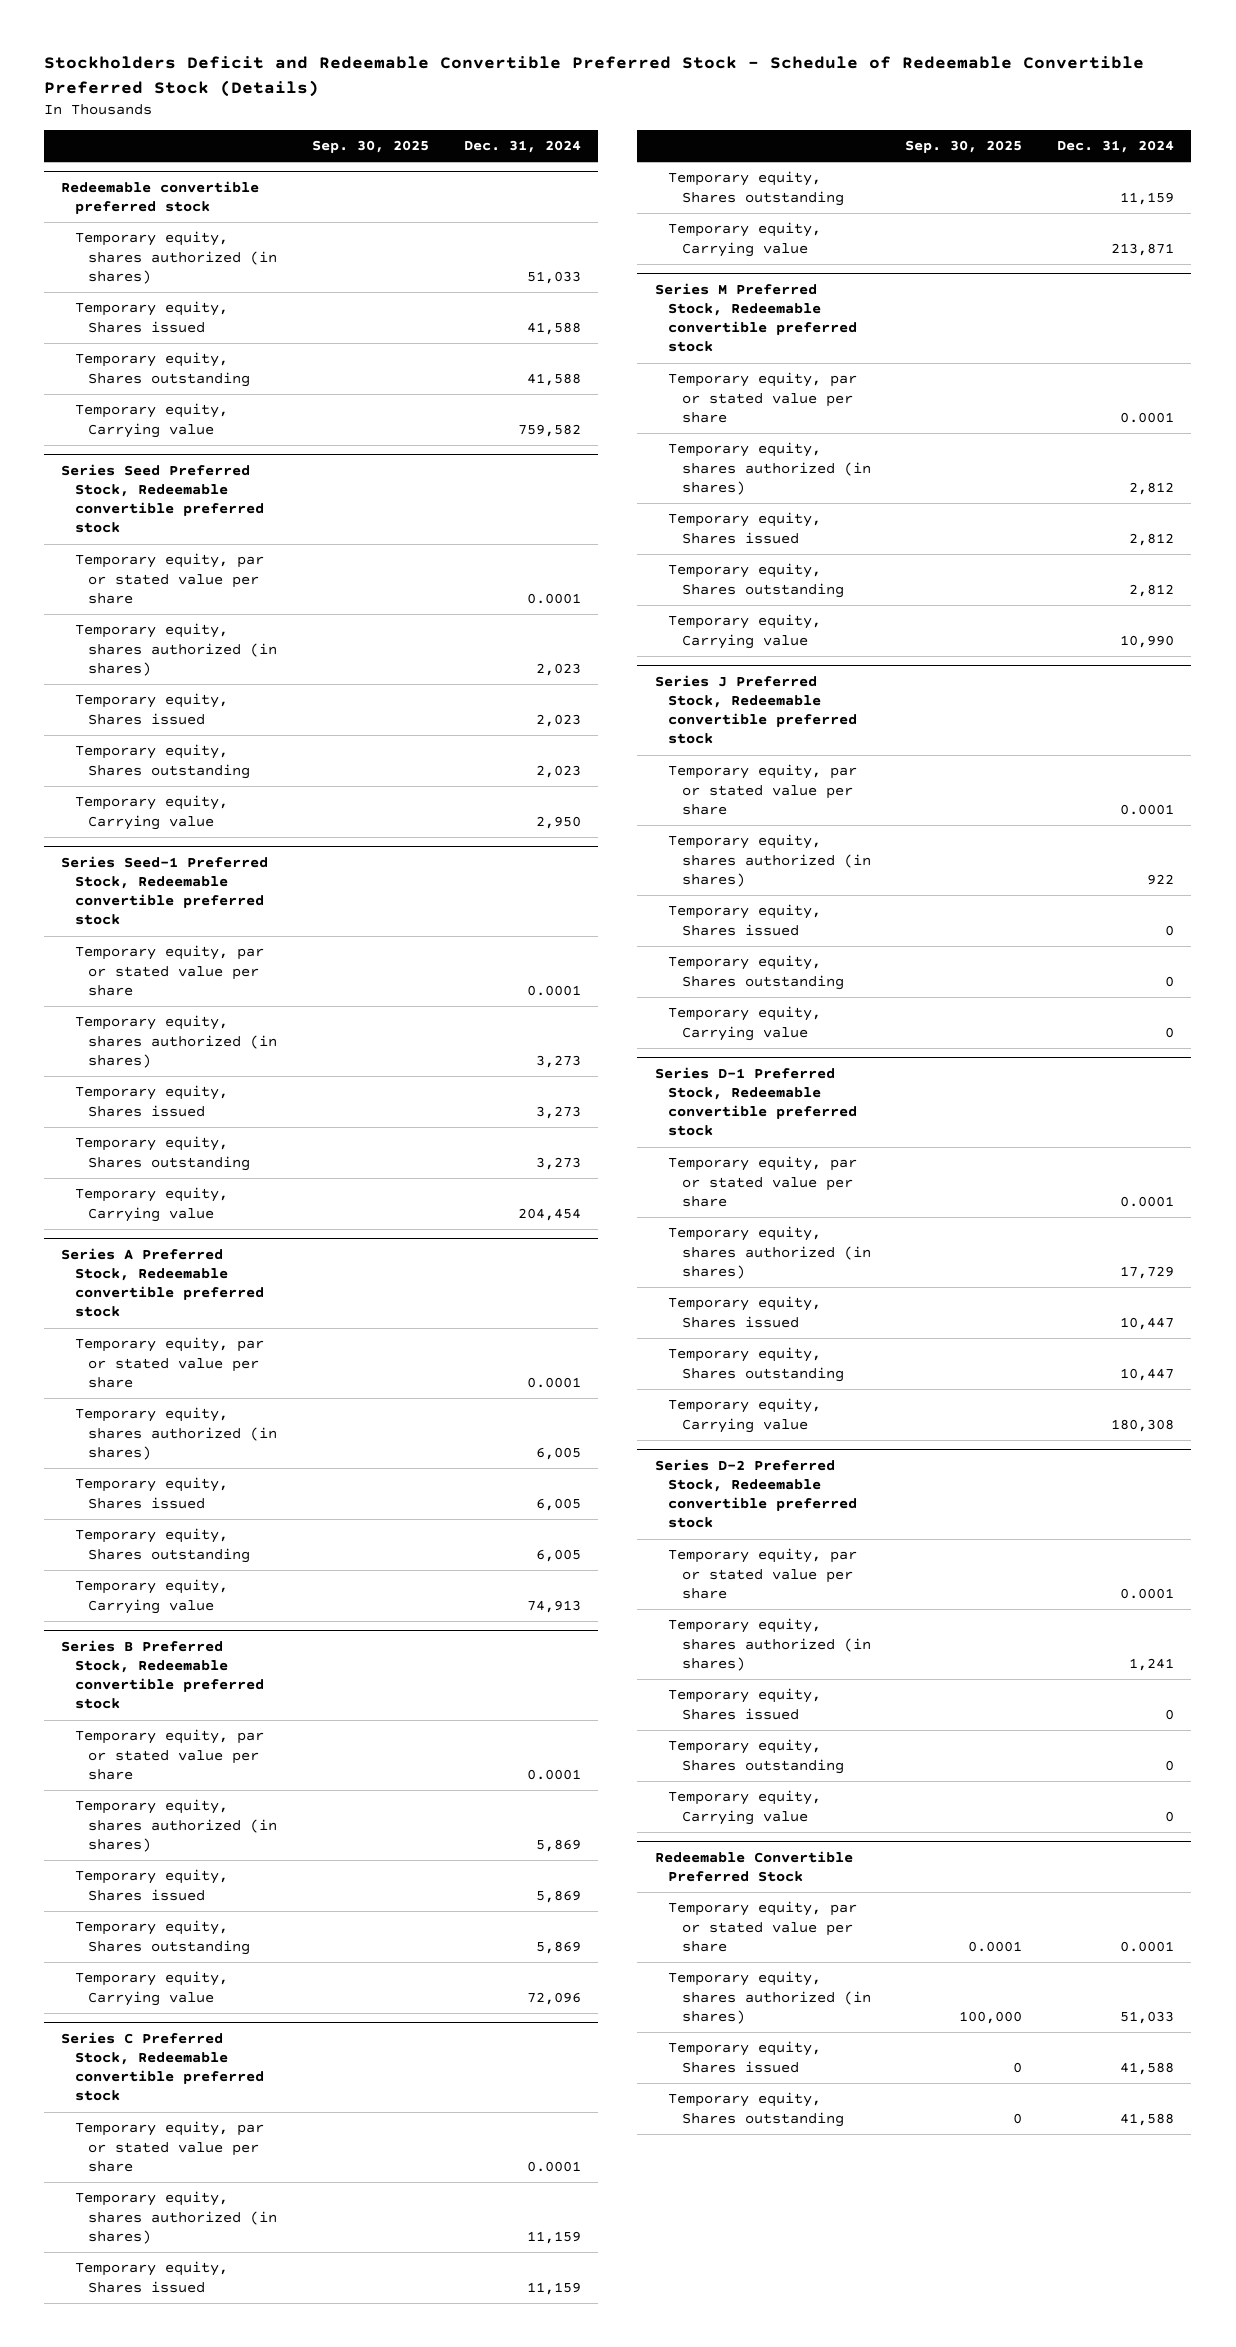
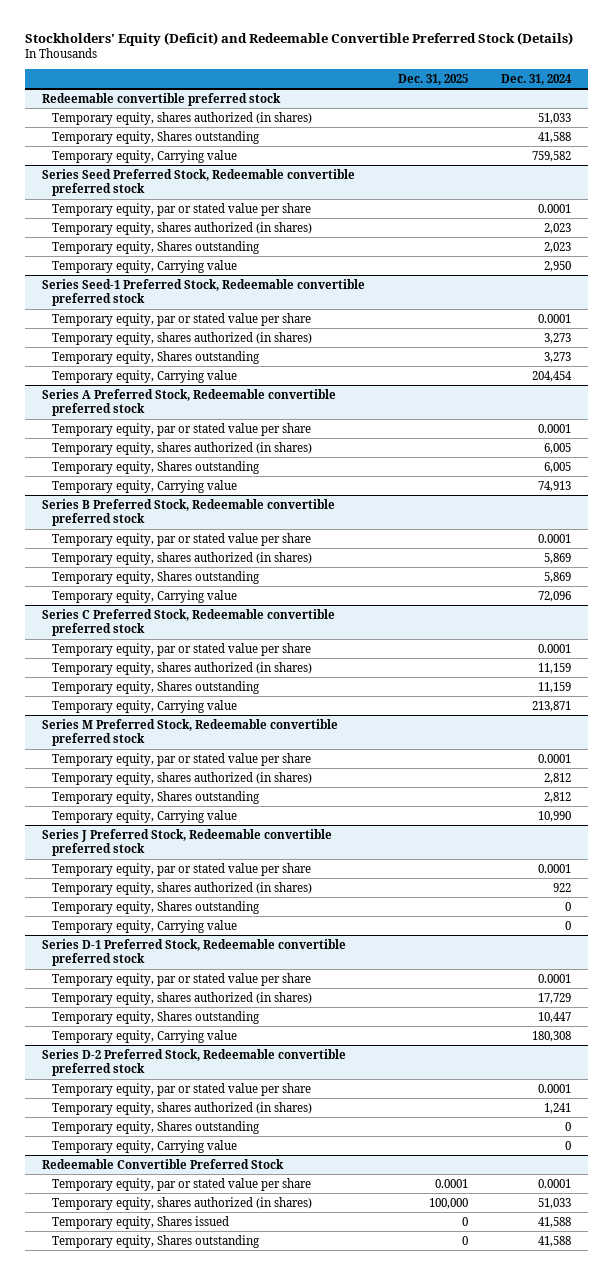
[44,56,1145,97] Stockholders Deficit and Redeemable Convertible Preferred Stock - Schedule of Redeemable Convertible Preferred Stock (Details) -> [24,31,573,46] Stockholders' Equity (Deficit) and Redeemable Convertible Preferred Stock (Details)
[312,140,430,154] Sep. 30, 2025 -> none
none -> [397,74,468,86] Dec. 31, 2025
[74,301,228,333] Temporary equity, Shares issued -> none
[74,693,228,725] Temporary equity, Shares issued -> none
[74,1085,228,1117] Temporary equity, Shares issued -> none
[74,1477,228,1509] Temporary equity, Shares issued -> none
[74,1869,228,1901] Temporary equity, Shares issued -> none
[74,2261,228,2293] Temporary equity, Shares issued -> none
[668,512,822,544] Temporary equity, Shares issued -> none
[668,904,822,936] Temporary equity, Shares issued -> none
[668,1296,822,1328] Temporary equity, Shares issued -> none
[668,1688,822,1720] Temporary equity, Shares issued -> none

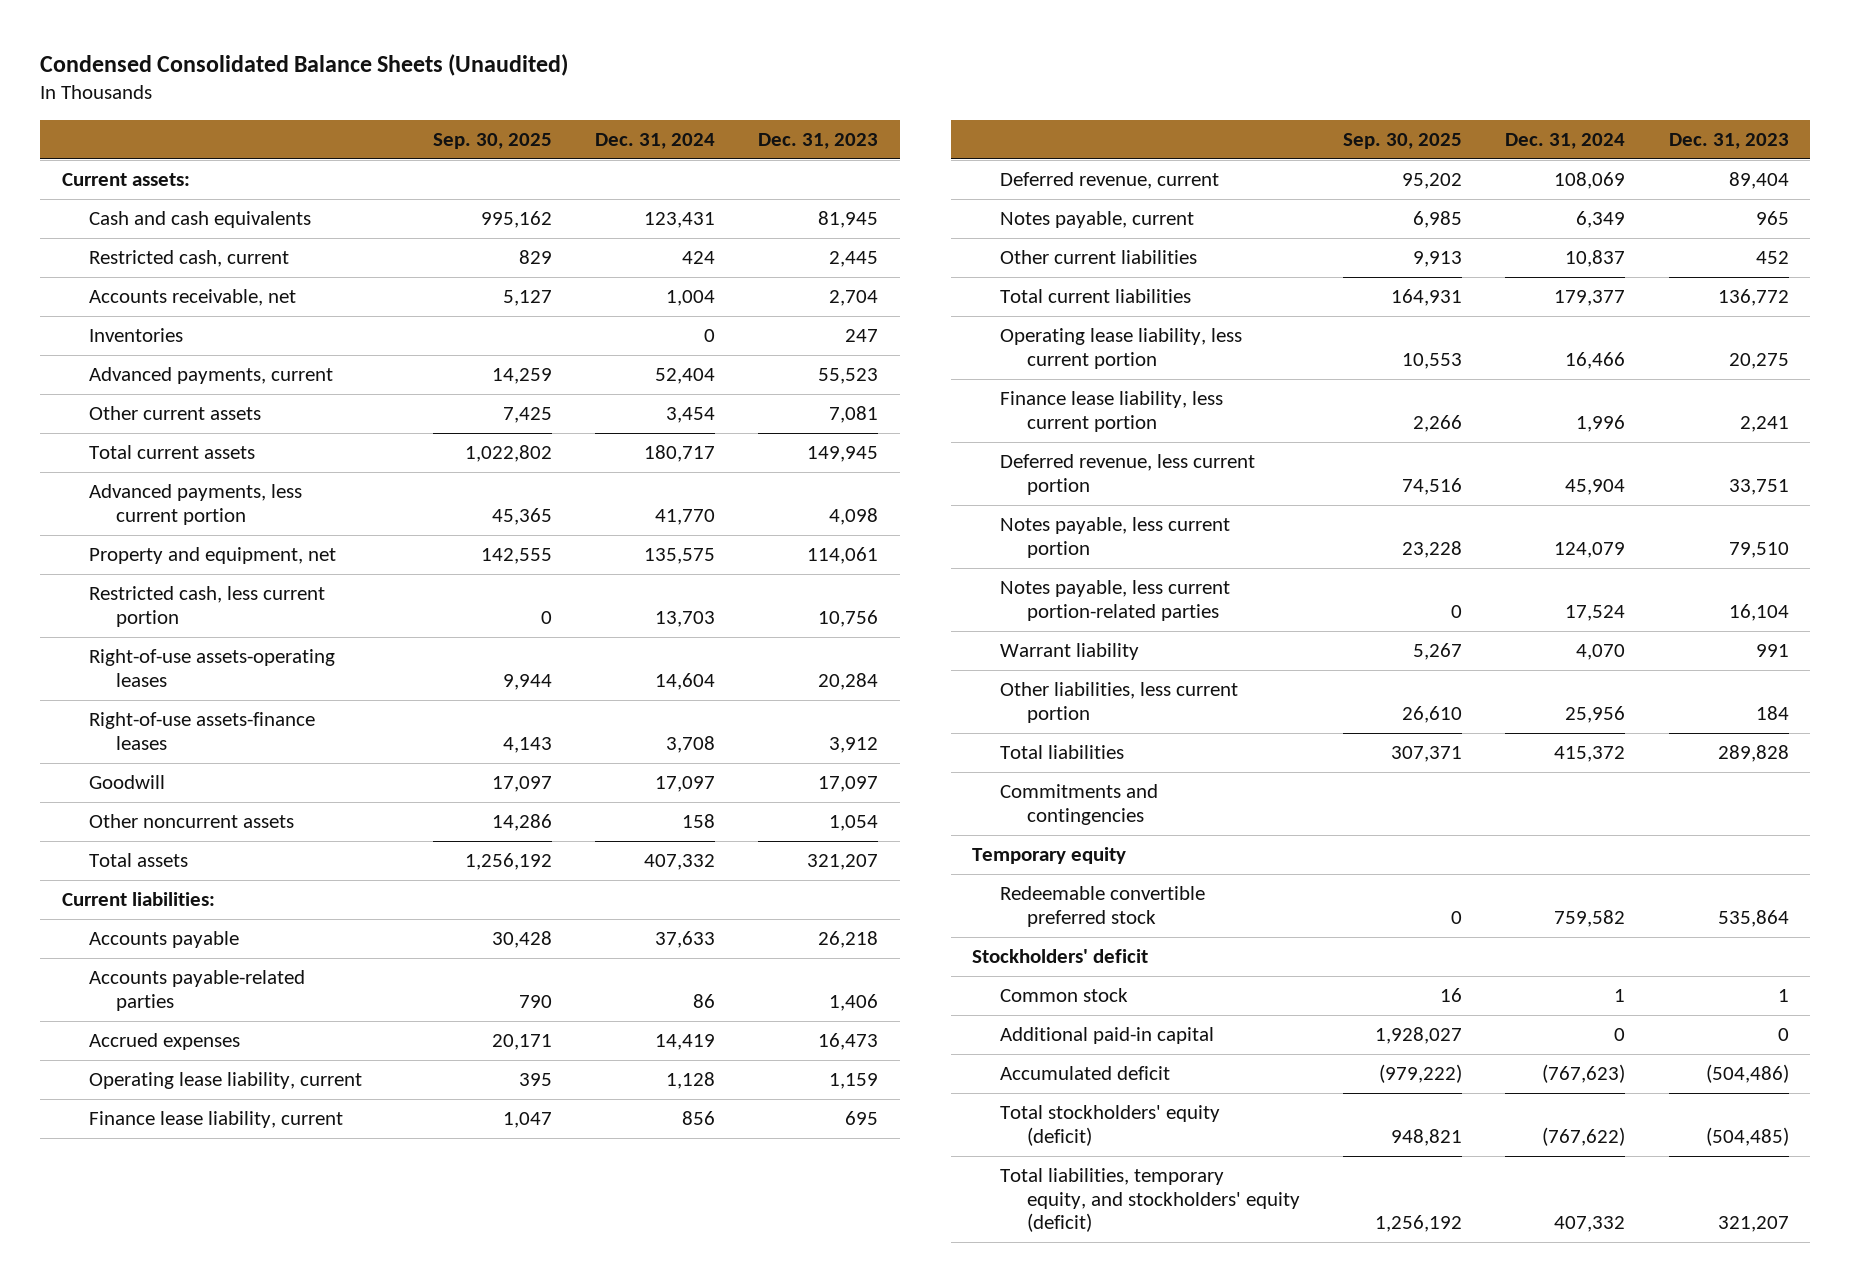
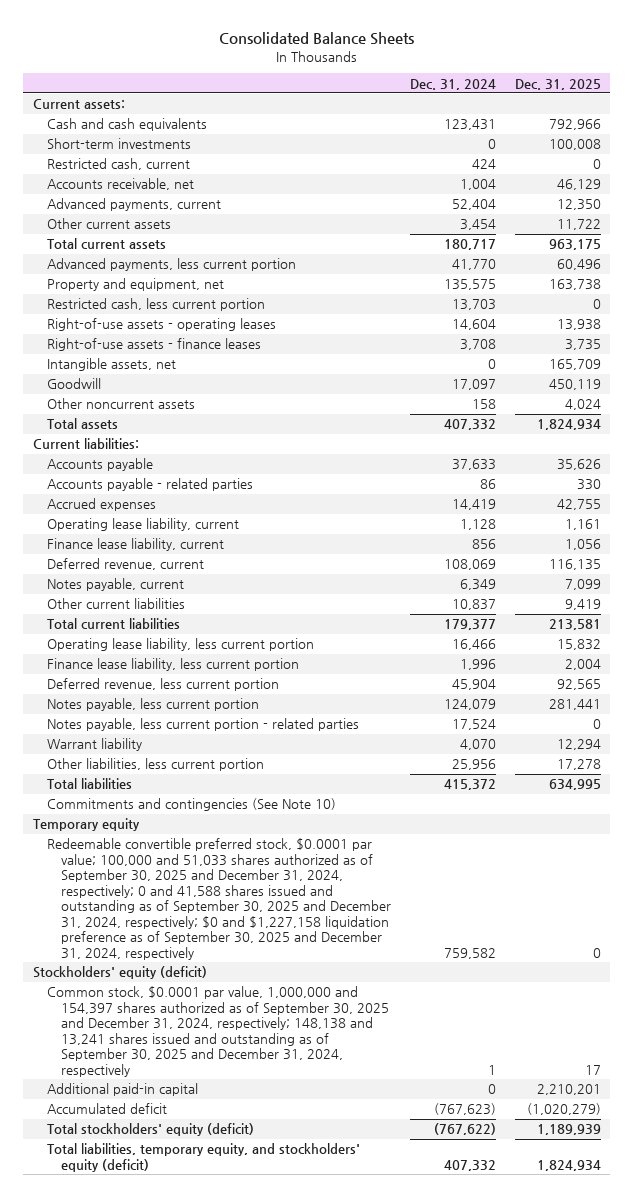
[40,53,569,76] Condensed Consolidated Balance Sheets (Unaudited) -> [218,32,414,46] Consolidated Balance Sheets
[432,132,552,149] Sep. 30, 2025 -> none
[758,132,879,149] Dec. 31, 2023 -> none
none -> [514,78,601,90] Dec. 31, 2025
none -> [46,138,191,150] Short-term investments
[89,328,184,343] Inventories -> none
[89,649,336,687] Right-of-use assets-operating leases -> [46,318,276,332] Right-of-use assets - operating leases
[89,712,316,750] Right-of-use assets-finance leases -> [46,338,261,352] Right-of-use assets - finance leases
none -> [46,358,176,372] Intangible assets, net
[89,970,306,1011] Accounts payable-related parties -> [46,478,253,492] Accounts payable - related parties
[999,580,1230,621] Notes payable, less current portion-related parties -> [46,718,359,732] Notes payable, less current portion - related parties
[999,784,1158,825] Commitments and contingencies -> [46,798,336,812] Commitments and contingencies (See Note 10)
[999,886,1205,927] Redeemable convertible preferred stock -> [46,838,392,960] Redeemable convertible preferred stock, $0.0001 par value; 100,000 and 51,033 shares authorized as of September 30, 2025 and December 31, 2024, respectively; 0 and 41,588 shares issued and outstanding as of September 30, 2025 and December 31, 2024, respectively; $0 and $1,227,158 liquidation preference as of September 30, 2025 and December 31, 2024, respectively
[972,949,1149,964] Stockholders' deficit -> [32,966,207,980] Stockholders' equity (deficit)
[999,988,1128,1003] Common stock -> [46,986,390,1077] Common stock, $0.0001 par value, 1,000,000 and 154,397 shares authorized as of September 30, 2025 and December 31, 2024, respectively; 148,138 and 13,241 shares issued and outstanding as of September 30, 2025 and December 31, 2024, respectively

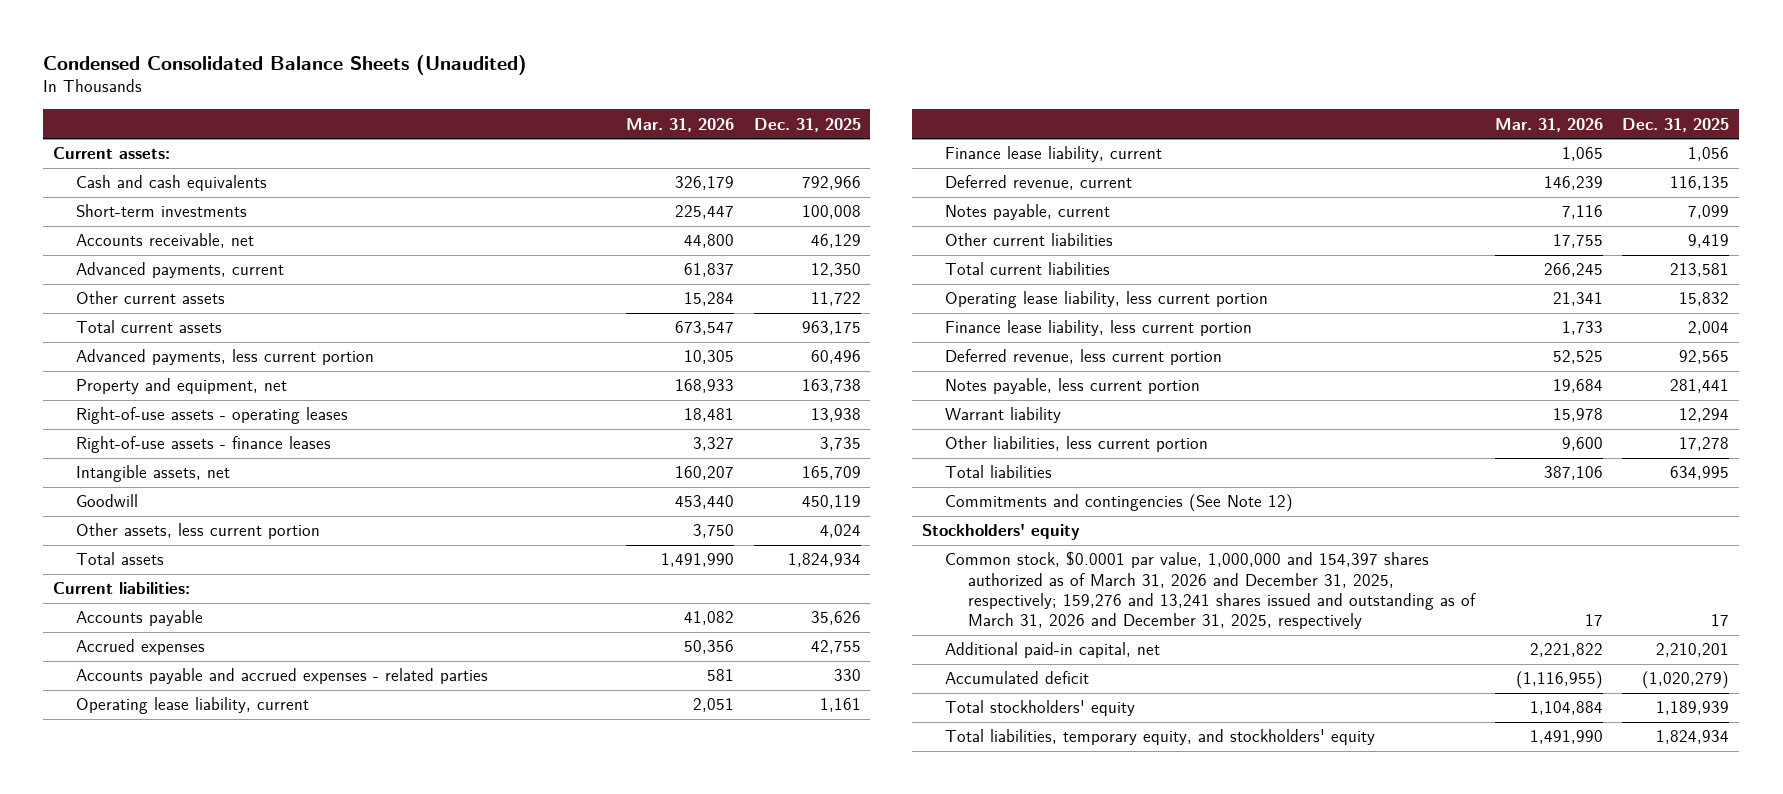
[218,32,414,46] Consolidated Balance Sheets -> [43,54,528,75] Condensed Consolidated Balance Sheets (Unaudited)
[409,78,496,90] Dec. 31, 2024 -> none
none -> [625,117,734,132] Mar. 31, 2026
[46,158,190,171] Restricted cash, current -> none
[46,298,265,312] Restricted cash, less current portion -> none
[46,398,195,410] Other noncurrent assets -> [76,523,321,540] Other assets, less current portion
[46,478,253,492] Accounts payable - related parties -> none
none -> [76,668,489,685] Accounts payable and accrued expenses - related parties
[46,718,359,732] Notes payable, less current portion - related parties -> none
[32,818,140,832] Temporary equity -> none
[46,838,392,960] Redeemable convertible preferred stock, $0.0001 par value; 100,000 and 51,033 shares authorized as of September 30, 2025 and December 31, 2024, respectively; 0 and 41,588 shares issued and outstanding as of September 30, 2025 and December 31, 2024, respectively; $0 and $1,227,158 liquidation preference as of September 30, 2025 and December 31, 2024, respectively -> none
[46,798,336,812] Commitments and contingencies (See Note 10) -> [945,494,1294,513] Commitments and contingencies (See Note 12)
[32,966,207,980] Stockholders' equity (deficit) -> [922,524,1081,541] Stockholders' equity
[46,986,390,1077] Common stock, $0.0001 par value, 1,000,000 and 154,397 shares authorized as of September 30, 2025 and December 31, 2024, respectively; 148,138 and 13,241 shares issued and outstanding as of September 30, 2025 and December 31, 2024, respectively -> [945,551,1477,629] Common stock, $0.0001 par value, 1,000,000 and 154,397 shares authorized as of March 31, 2026 and December 31, 2025, respectively; 159,276 and 13,241 shares issued and outstanding as of March 31, 2026 and December 31, 2025, respectively
[46,1083,198,1097] Additional paid-in capital -> [945,642,1161,659] Additional paid-in capital, net
[46,1123,254,1137] Total stockholders' equity (deficit) -> [945,700,1136,717] Total stockholders' equity
[46,1143,360,1172] Total liabilities, temporary equity, and stockholders' equity (deficit) -> [945,729,1376,746] Total liabilities, temporary equity, and stockholders' equity

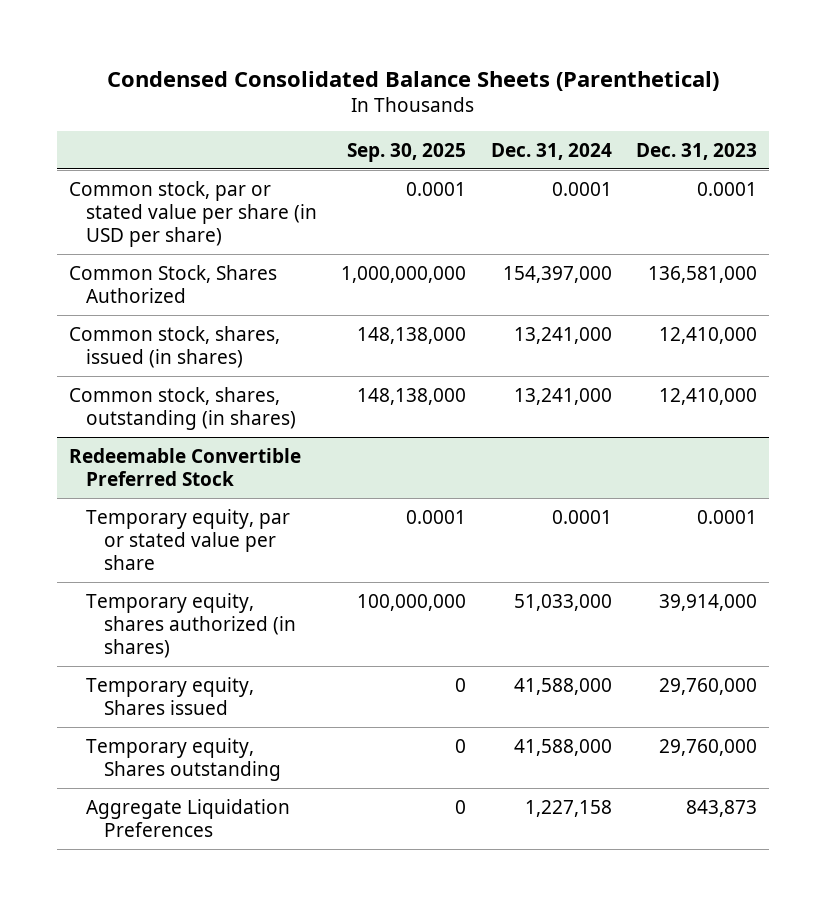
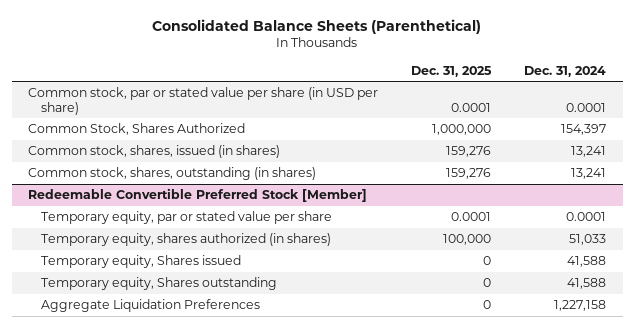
[106,70,719,91] Condensed Consolidated Balance Sheets (Parenthetical) -> [152,18,482,34] Consolidated Balance Sheets (Parenthetical)
[347,142,467,162] Sep. 30, 2025 -> none
[635,142,757,160] Dec. 31, 2023 -> none
none -> [411,65,493,77] Dec. 31, 2025
[502,265,612,283] 154,397,000 -> [561,124,607,136] 154,397
[513,326,612,344] 13,241,000 -> [571,146,607,158] 13,241
[513,387,612,405] 13,241,000 -> [571,168,607,180] 13,241
[69,447,302,486] Redeemable Convertible Preferred Stock -> [28,188,368,203] Redeemable Convertible Preferred Stock [Member]
[513,593,612,611] 51,033,000 -> [569,234,607,246] 51,033
[513,677,612,695] 41,588,000 -> [567,256,607,268] 41,588
[513,738,612,756] 41,588,000 -> [567,278,607,290] 41,588

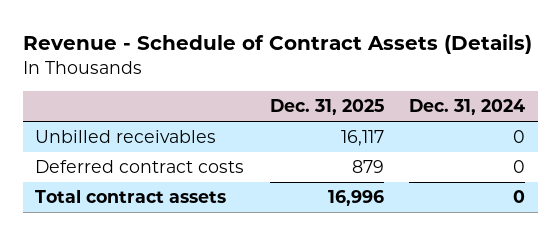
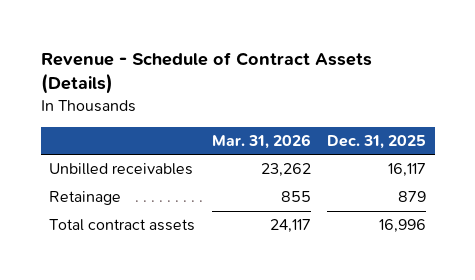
[409,99,526,116] Dec. 31, 2024 -> none
none -> [211,133,311,149] Mar. 31, 2026
[35,160,245,174] Deferred contract costs -> [48,191,121,206] Retainage

